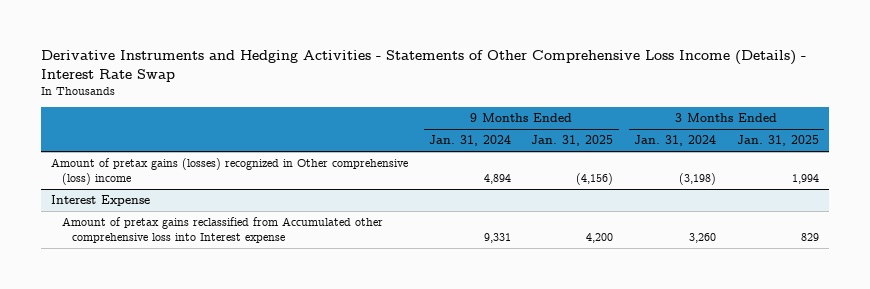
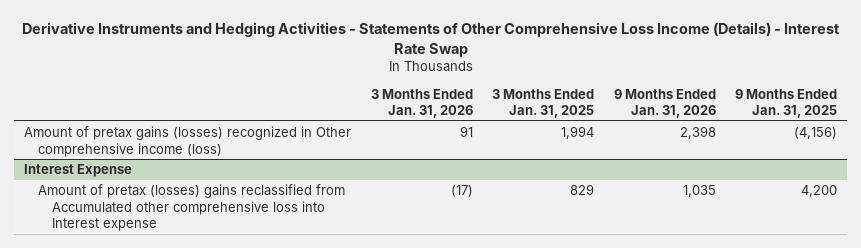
[428,135,511,147] Jan. 31, 2024 -> none
[633,135,716,147] Jan. 31, 2024 -> none
none -> [370,88,473,119] 3 Months Ended Jan. 31, 2026
none -> [613,88,716,119] 9 Months Ended Jan. 31, 2026
[51,158,409,186] Amount of pretax gains (losses) recognized in Other comprehensive (loss) income -> [23,126,351,157] Amount of pretax gains (losses) recognized in Other comprehensive income (loss)
[61,217,383,244] Amount of pretax gains reclassified from Accumulated other comprehensive loss into Interest expense -> [37,184,345,231] Amount of pretax (losses) gains reclassified from Accumulated other comprehensive loss into Interest expense

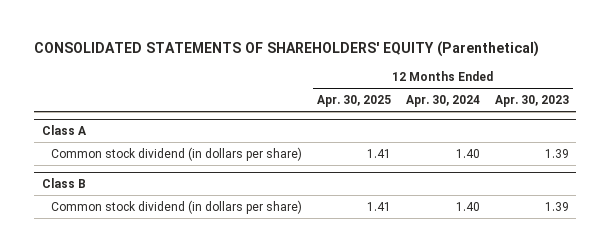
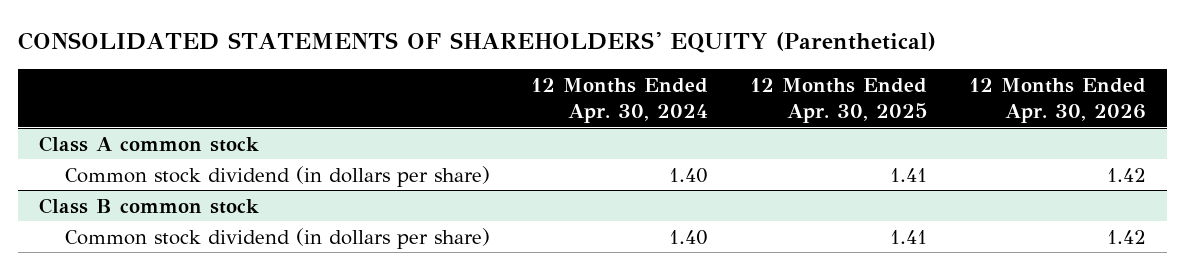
[494,94,569,107] Apr. 30, 2023 -> none
none -> [968,77,1146,123] 12 Months Ended Apr. 30, 2026
[41,125,87,136] Class A -> [38,135,259,152] Class A common stock
[41,178,86,189] Class B -> [38,197,259,214] Class B common stock

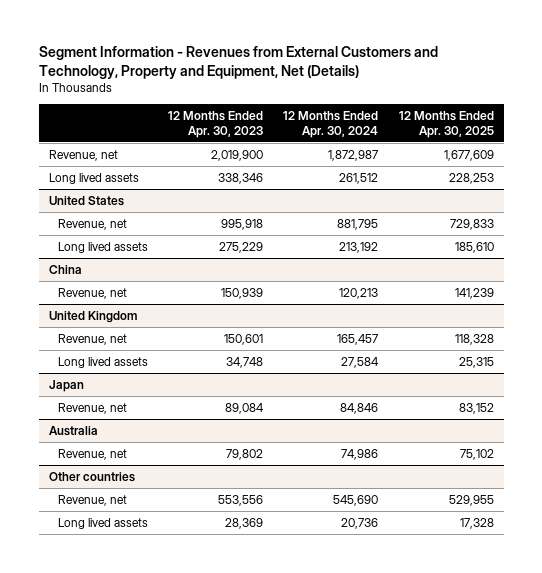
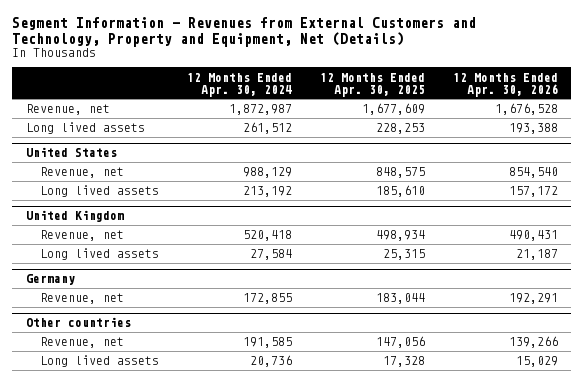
[167,110,263,138] 12 Months Ended Apr. 30, 2023 -> none
none -> [452,72,558,97] 12 Months Ended Apr. 30, 2026
[337,218,379,230] 881,795 -> [242,167,292,179] 988,129
[449,218,494,230] 729,833 -> [375,167,425,179] 848,575
[48,264,82,274] China -> none
[57,287,127,299] Revenue, net -> none
[337,333,379,345] 165,457 -> [242,230,292,242] 520,418
[454,333,494,345] 118,328 -> [375,230,425,242] 498,934
[48,379,84,392] Japan -> none
[48,425,98,436] Australia -> none
[57,448,127,460] Revenue, net -> none
none -> [25,274,75,286] Germany
[340,402,379,414] 84,846 -> [242,293,292,305] 172,855
[458,402,494,414] 83,152 -> [375,293,425,305] 183,044
[333,494,379,506] 545,690 -> [242,337,292,349] 191,585
[448,494,494,506] 529,955 -> [375,336,425,349] 147,056

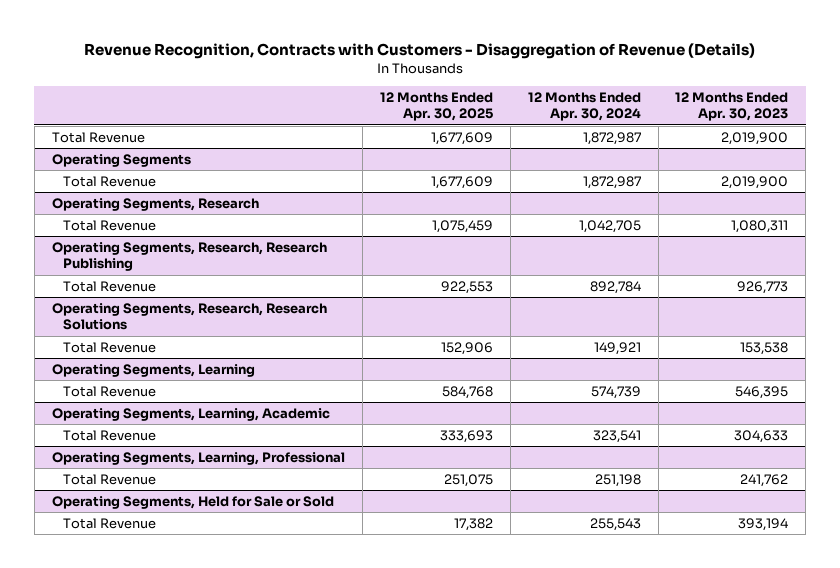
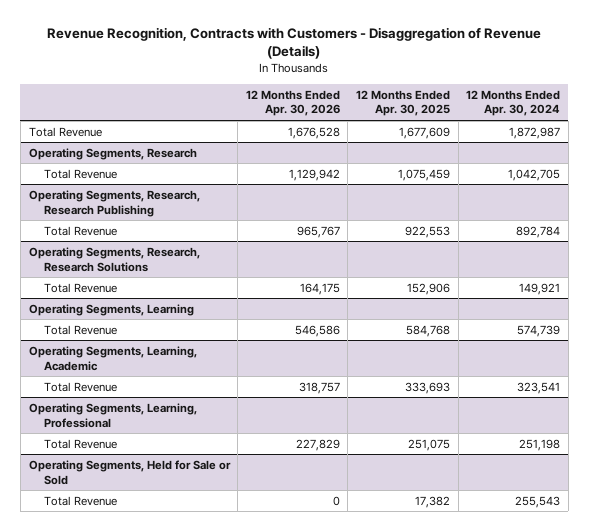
[675,91,789,122] 12 Months Ended Apr. 30, 2023 -> none
none -> [245,89,340,117] 12 Months Ended Apr. 30, 2026
[51,153,191,167] Operating Segments -> none
[63,175,157,187] Total Revenue -> none

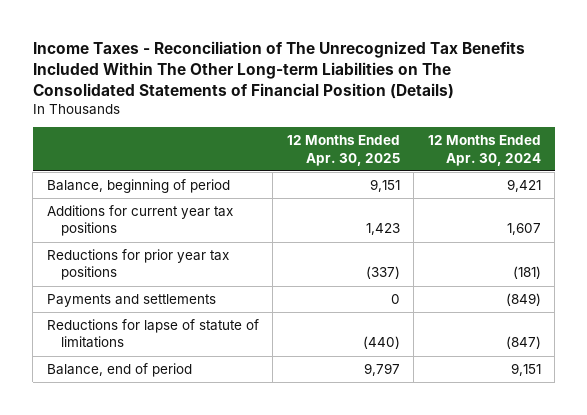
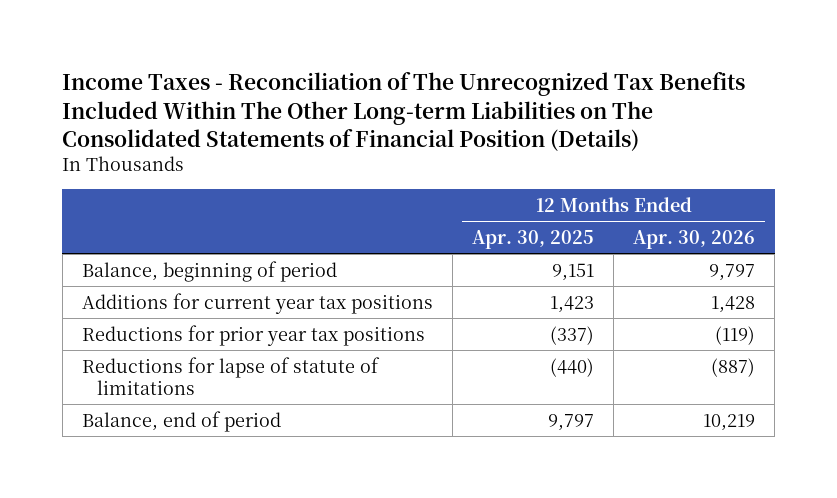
[427,135,541,166] 12 Months Ended Apr. 30, 2024 -> none
none -> [633,229,756,249] Apr. 30, 2026
[46,294,216,308] Payments and settlements -> none

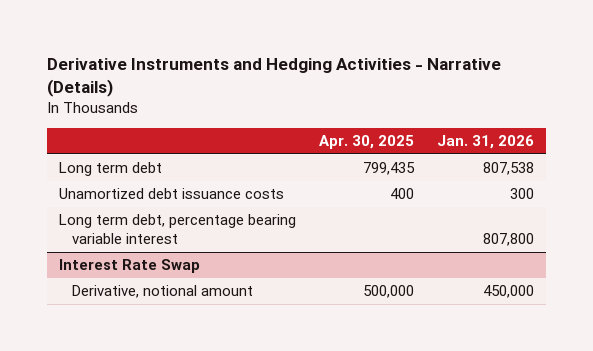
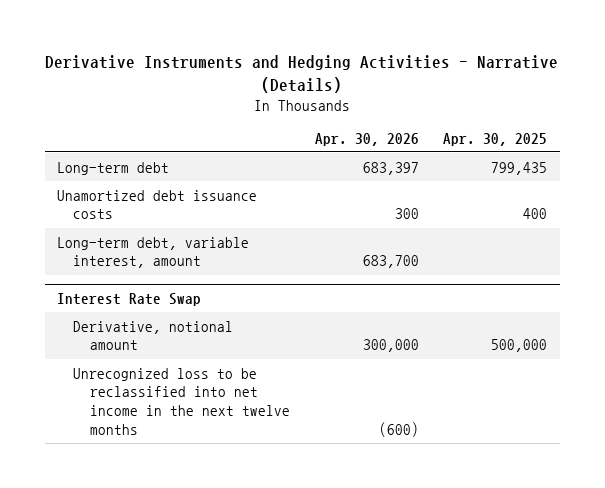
[437,135,535,150] Jan. 31, 2026 -> none
none -> [314,132,419,146] Apr. 30, 2026
[58,162,162,177] Long term debt -> [57,161,170,175] Long-term debt
[58,214,296,244] Long term debt, percentage bearing variable interest -> [57,236,250,269] Long-term debt, variable interest, amount
none -> [73,367,290,436] Unrecognized loss to be reclassified into net income in the next twelve months

